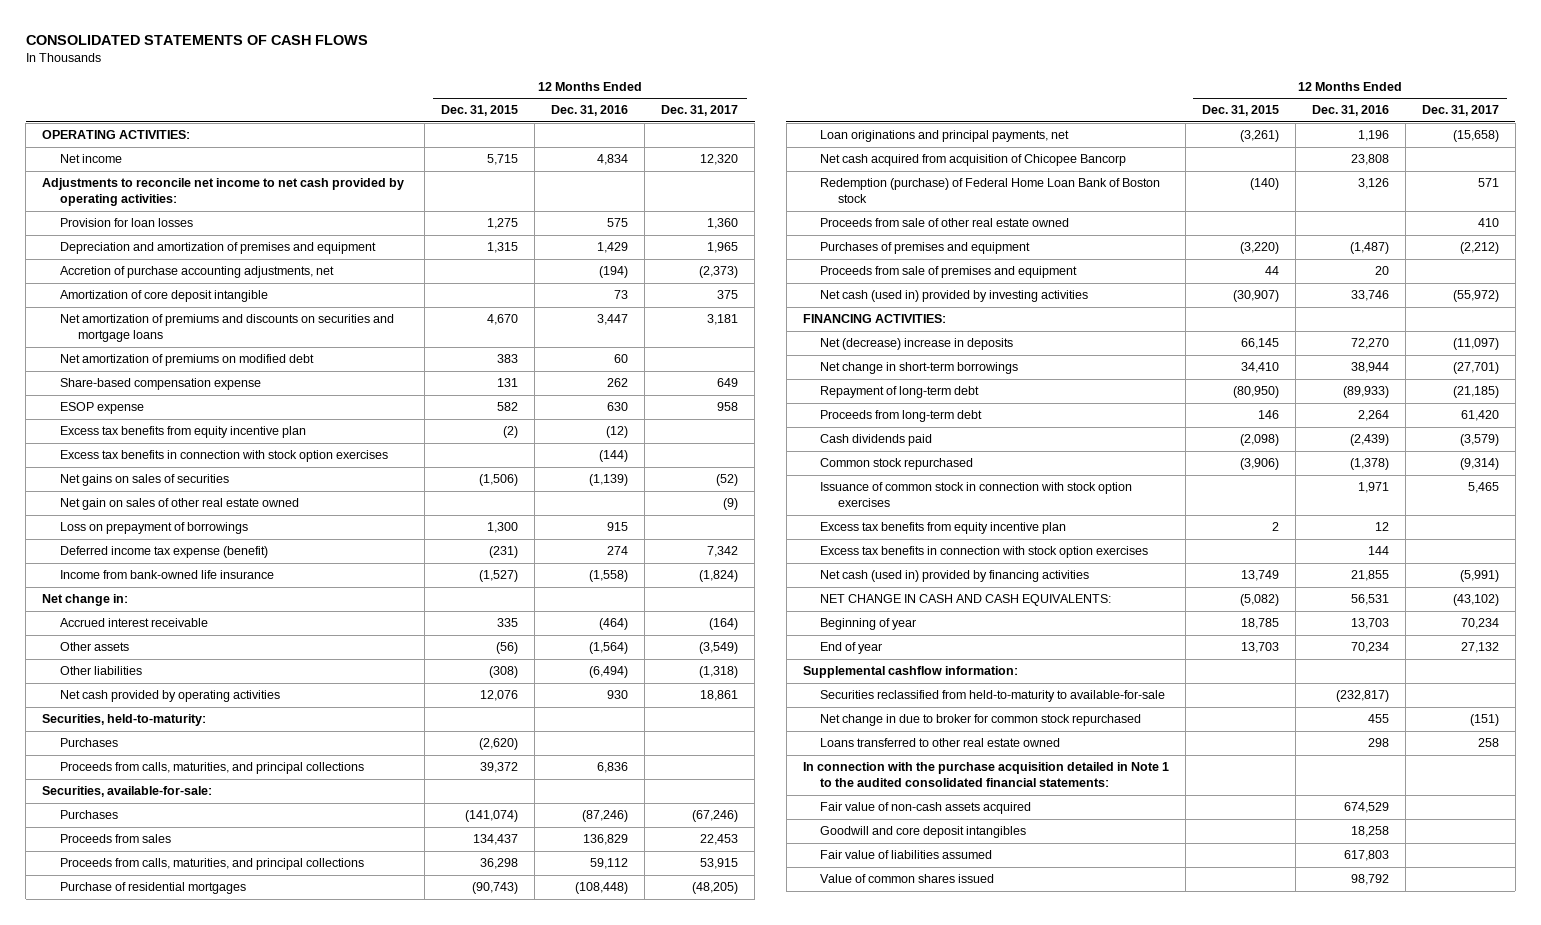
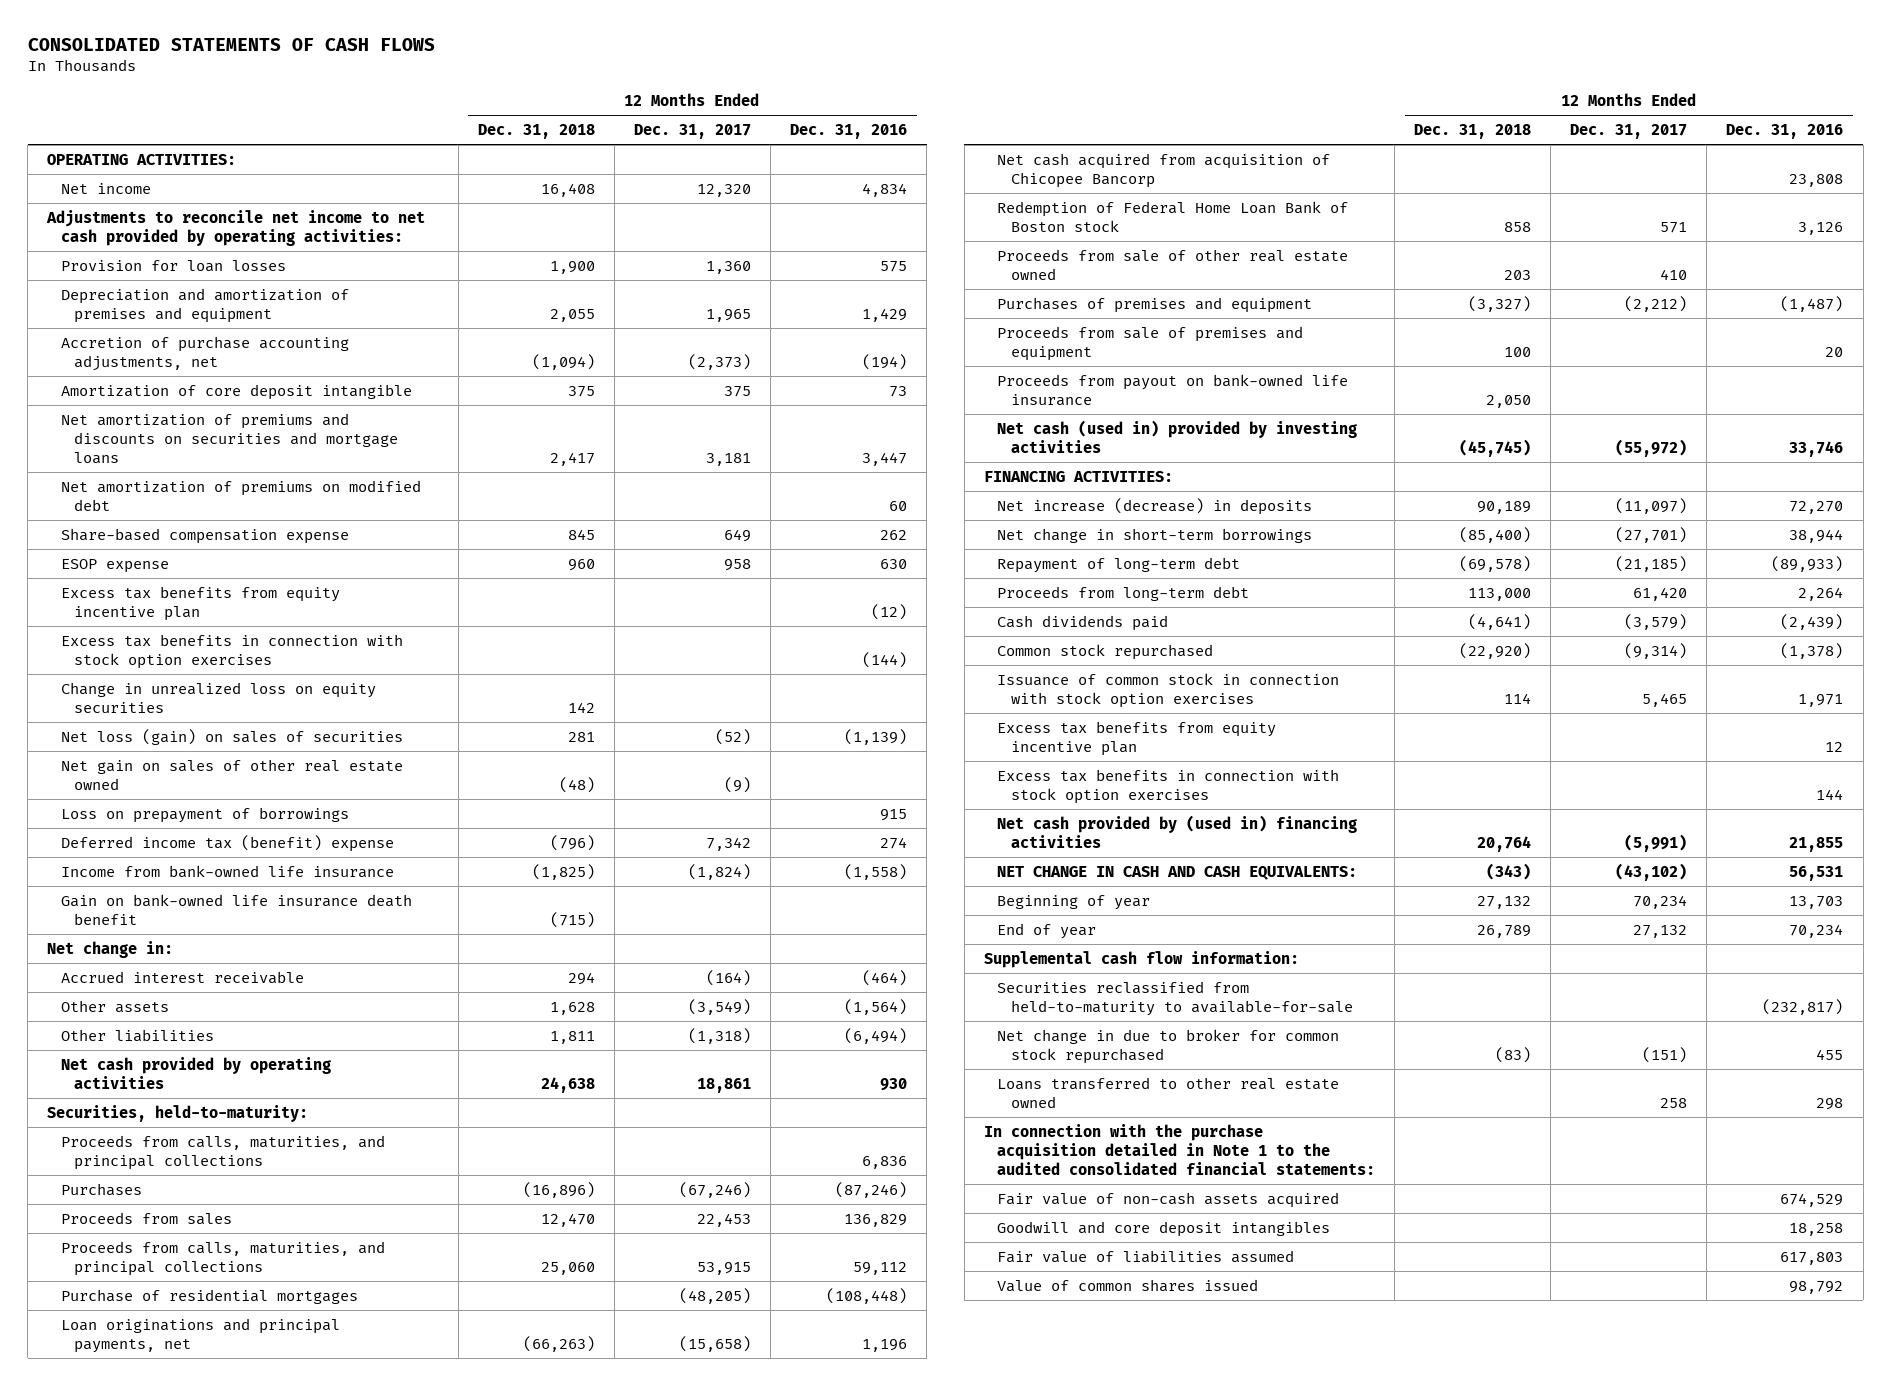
[441,105,519,117] Dec. 31, 2015 -> none
none -> [477,123,595,139] Dec. 31, 2018
none -> [60,681,376,713] Change in unrealized loss on equity securities
[60,474,230,487] Net gains on sales of securities -> [60,728,403,745] Net loss (gain) on sales of securities
[60,546,269,559] Deferred income tax expense (benefit) -> [60,834,394,852] Deferred income tax (benefit) expense
none -> [60,893,412,925] Gain on bank-owned life insurance death benefit
[60,738,119,748] Purchases -> none
[42,786,213,798] Securities, available-for-sale: -> none
[820,178,1161,204] Redemption (purchase) of Federal Home Loan Bank of Boston stock -> [997,200,1349,232] Redemption of Federal Home Loan Bank of Boston stock
none -> [997,373,1349,406] Proceeds from payout on bank-owned life insurance
[820,338,1014,351] Net (decrease) increase in deposits -> [997,497,1313,515] Net increase (decrease) in deposits
[820,570,1090,583] Net cash (used in) provided by financing activities -> [997,814,1358,848] Net cash provided by (used in) financing activities
[802,666,1018,679] Supplemental cashflow information: -> none
none -> [983,950,1299,968] Supplemental cash flow information:

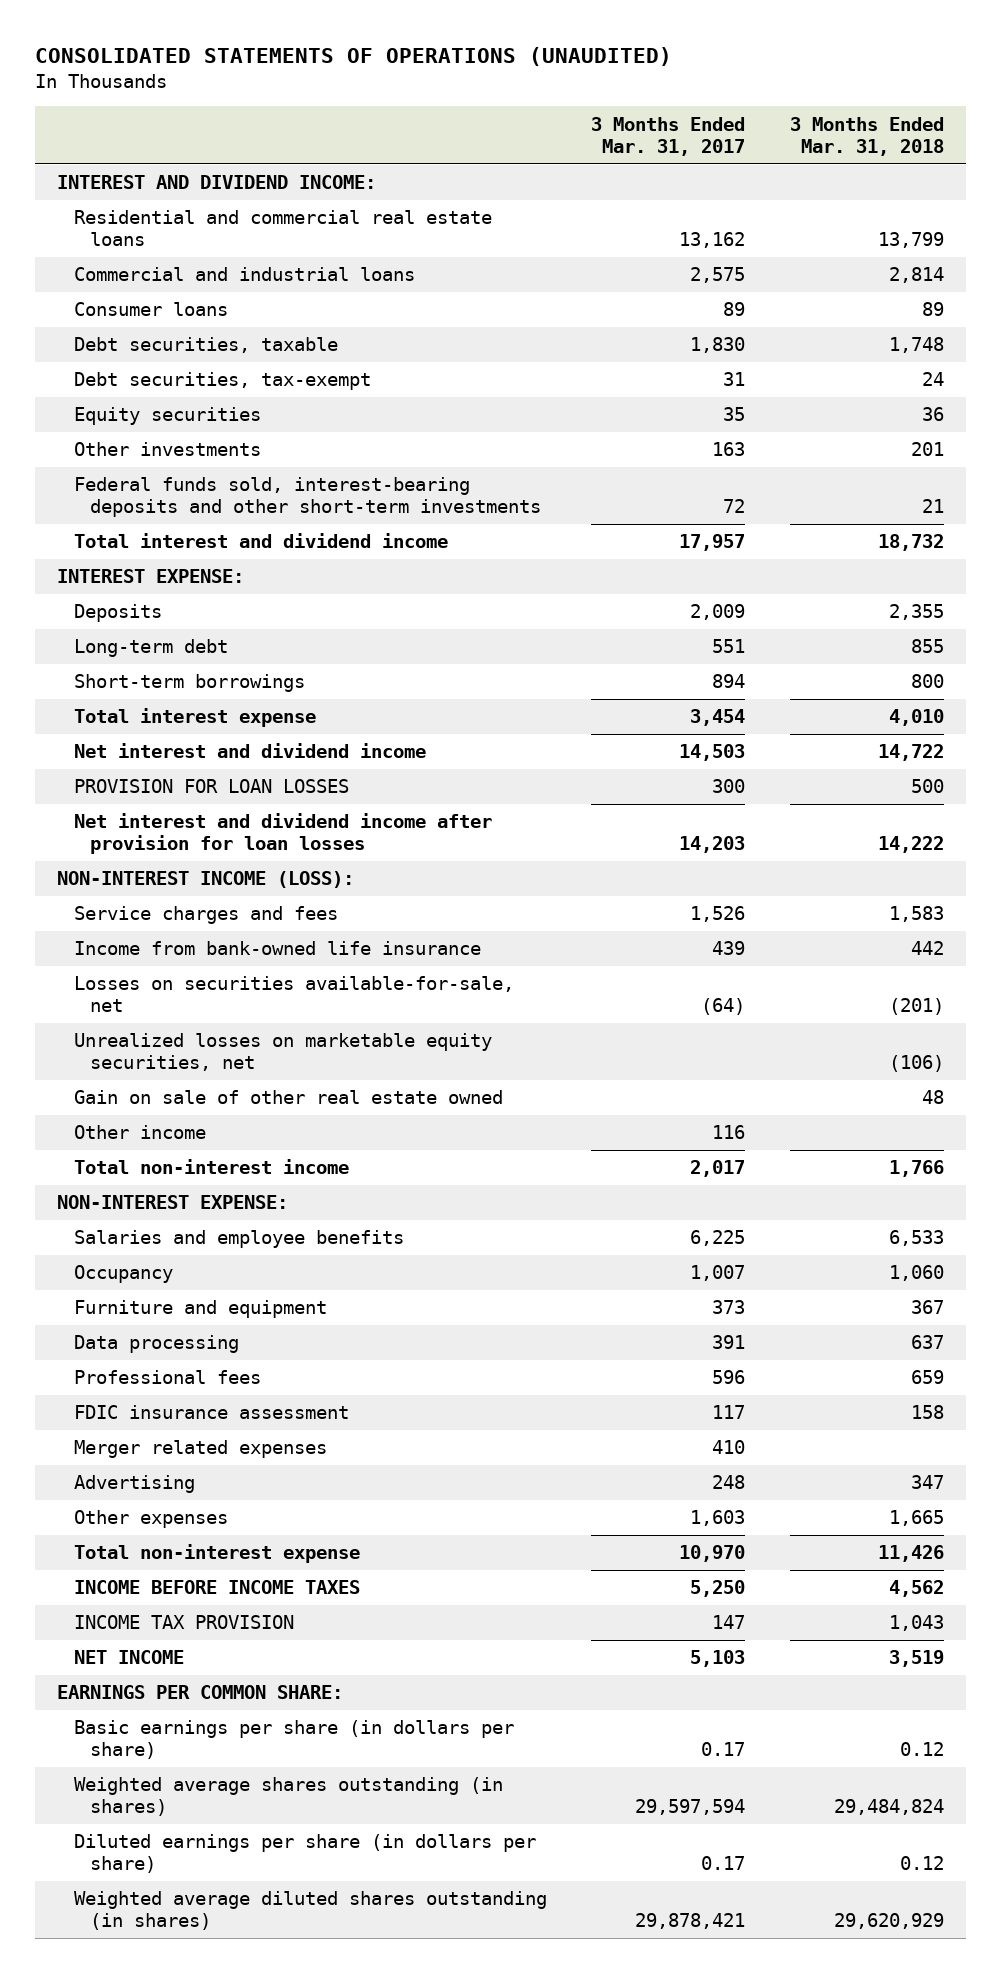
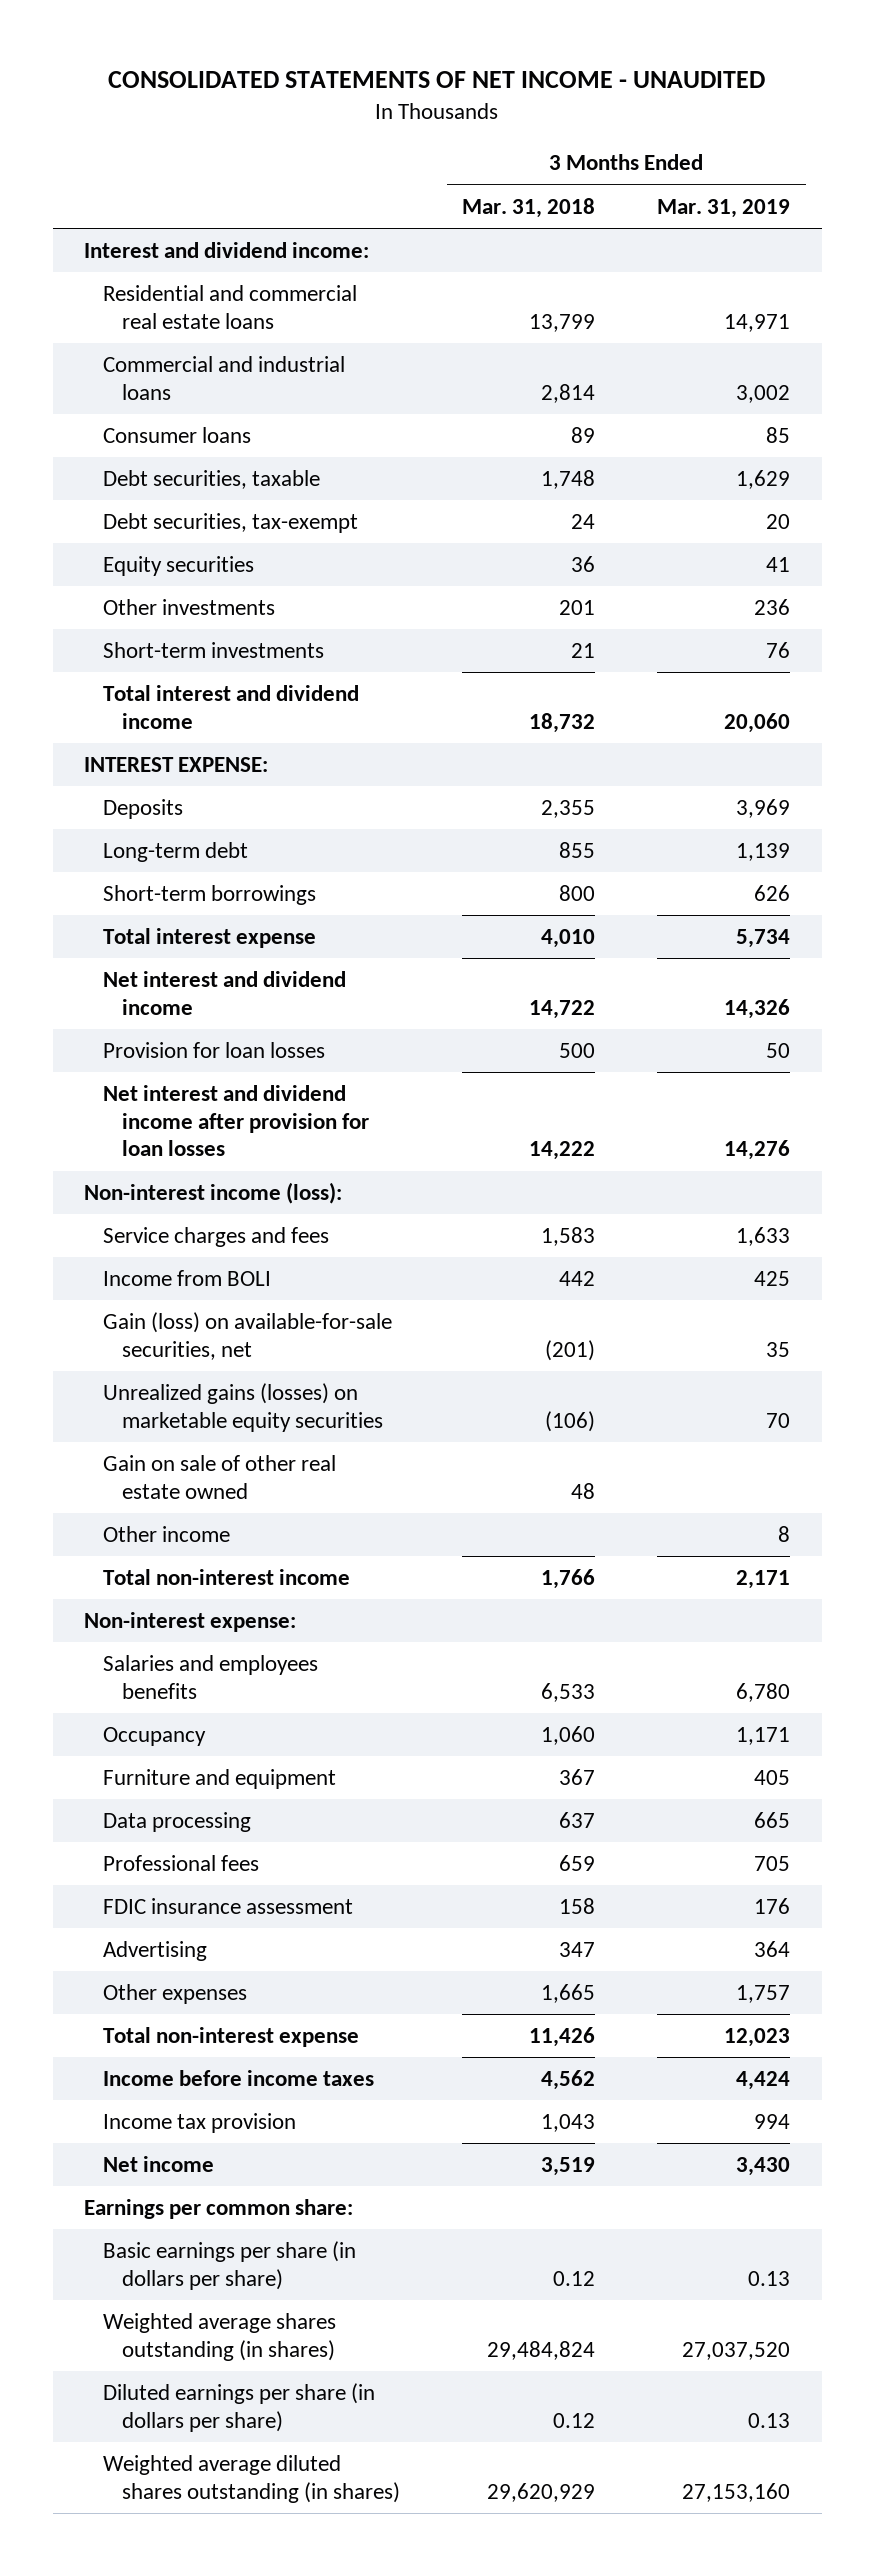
[35,47,673,67] CONSOLIDATED STATEMENTS OF OPERATIONS (UNAUDITED) -> [108,70,766,88] CONSOLIDATED STATEMENTS OF NET INCOME - UNAUDITED
[591,116,746,156] 3 Months Ended Mar. 31, 2017 -> none
none -> [657,198,791,218] Mar. 31, 2019
[57,175,377,190] INTEREST AND DIVIDEND INCOME: -> [83,242,369,259] Interest and dividend income:
[73,477,541,518] Federal funds sold, interest-bearing deposits and other short-term investments -> [102,642,324,659] Short-term investments
[73,779,349,794] PROVISION FOR LOAN LOSSES -> [102,1042,325,1059] Provision for loan losses
[57,871,355,889] NON-INTEREST INCOME (LOSS): -> [83,1182,342,1205] Non-interest income (loss):
[73,941,481,956] Income from bank-owned life insurance -> [102,1270,271,1287] Income from BOLI
[73,976,514,1013] Losses on securities available-for-sale, net -> [102,1312,392,1360] Gain (loss) on available-for-sale securities, net
[73,1033,492,1072] Unrealized losses on marketable equity securities, net -> [102,1383,383,1432] Unrealized gains (losses) on marketable equity securities
[57,1195,289,1210] NON-INTEREST EXPENSE: -> [83,1612,296,1633] Non-interest expense:
[73,1230,404,1249] Salaries and employee benefits -> [102,1655,318,1699] Salaries and employees benefits
[73,1440,327,1459] Merger related expenses -> none
[73,1580,360,1595] INCOME BEFORE INCOME TAXES -> [102,2070,374,2087] Income before income taxes
[73,1615,294,1630] INCOME TAX PROVISION -> [102,2113,296,2134] Income tax provision
[73,1650,184,1665] NET INCOME -> [102,2156,214,2173] Net income
[57,1685,344,1700] EARNINGS PER COMMON SHARE: -> [83,2199,353,2220] Earnings per common share:

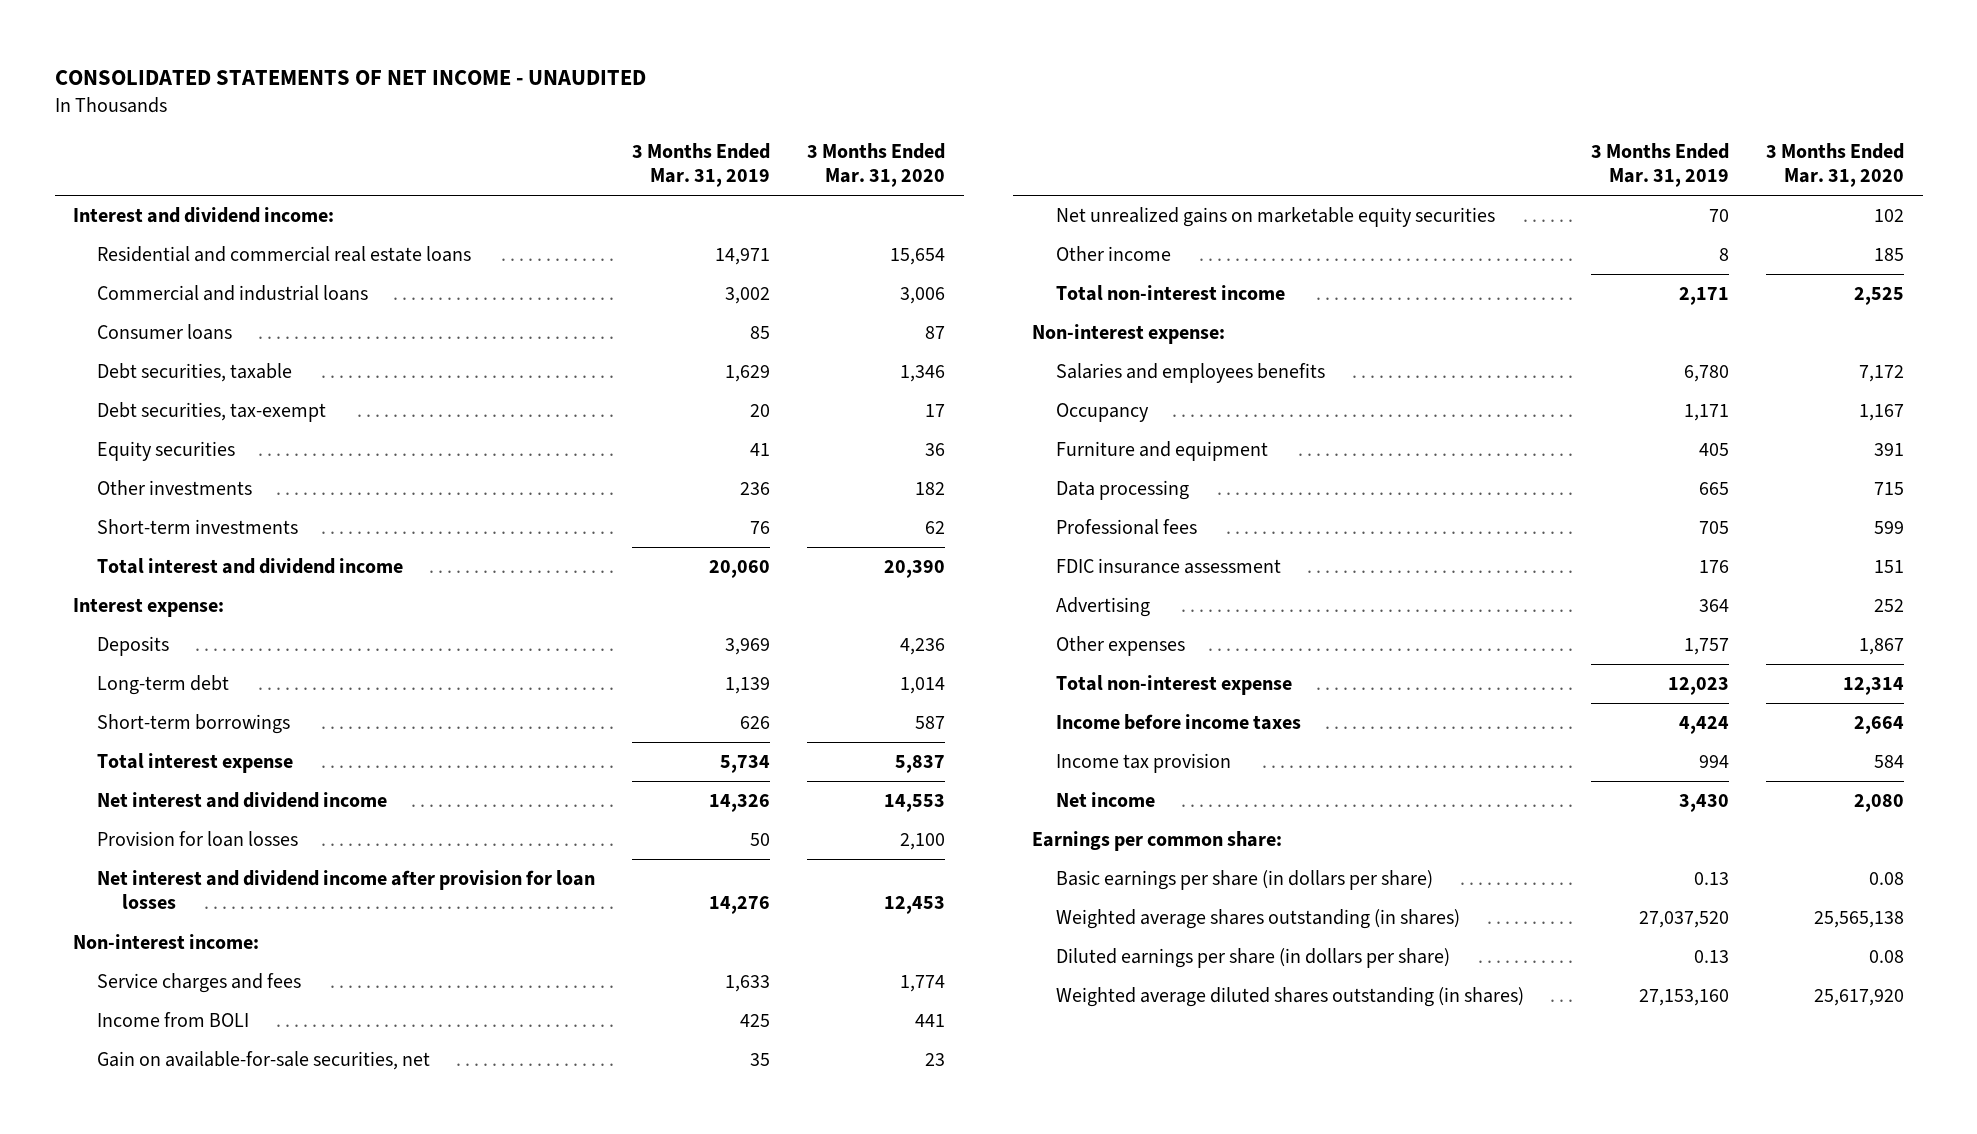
[462,197,596,218] Mar. 31, 2018 -> none
none -> [807,142,946,188] 3 Months Ended Mar. 31, 2020
[83,757,268,773] INTEREST EXPENSE: -> [73,598,225,618] Interest expense:
[83,1182,342,1205] Non-interest income (loss): -> [73,934,260,950] Non-interest income:
[102,1455,336,1499] Gain on sale of other real estate owned -> none
[102,1312,392,1360] Gain (loss) on available-for-sale securities, net -> [97,1051,431,1071] Gain on available-for-sale securities, net
[102,1383,383,1432] Unrealized gains (losses) on marketable equity securities -> [1056,207,1496,228] Net unrealized gains on marketable equity securities

